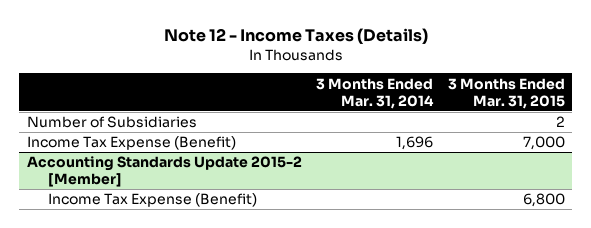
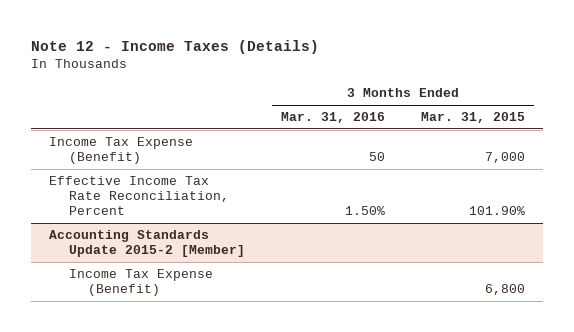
[316,77,435,109] 3 Months Ended Mar. 31, 2014 -> none
none -> [280,112,385,124] Mar. 31, 2016
[26,116,197,129] Number of Subsidiaries -> none
none -> [49,176,229,216] Effective Income Tax Rate Reconciliation, Percent

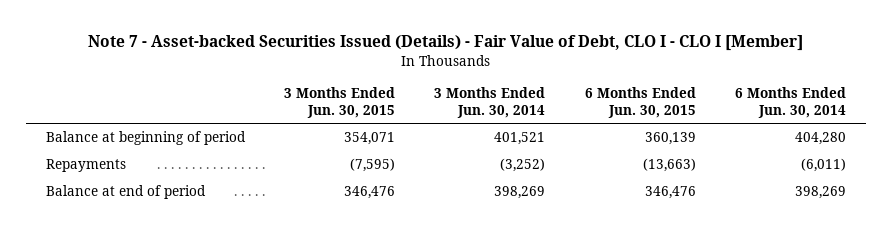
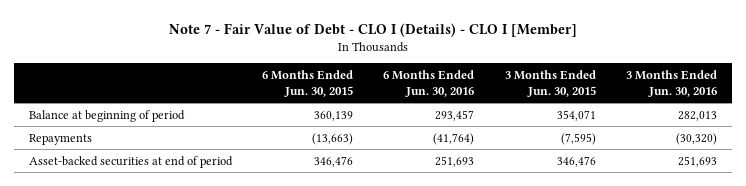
[87,35,803,52] Note 7 - Asset-backed Securities Issued (Details) - Fair Value of Debt, CLO I - CLO I [Member] -> [168,22,577,37] Note 7 - Fair Value of Debt - CLO I (Details) - CLO I [Member]
[434,86,546,118] 3 Months Ended Jun. 30, 2014 -> none
[735,86,847,118] 6 Months Ended Jun. 30, 2014 -> none
none -> [383,69,475,97] 6 Months Ended Jun. 30, 2016
none -> [625,69,717,97] 3 Months Ended Jun. 30, 2016
[45,185,206,200] Balance at end of period -> [29,155,234,168] Asset-backed securities at end of period

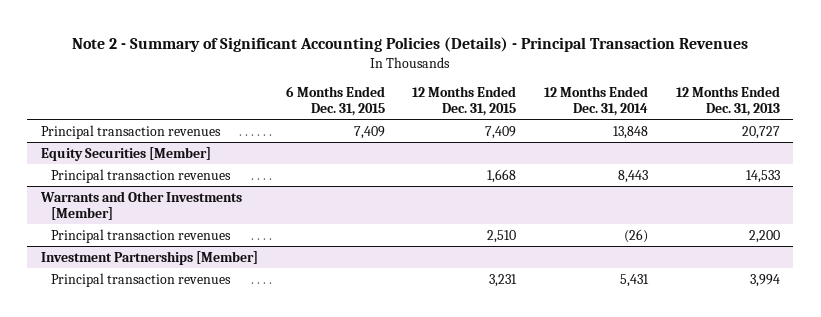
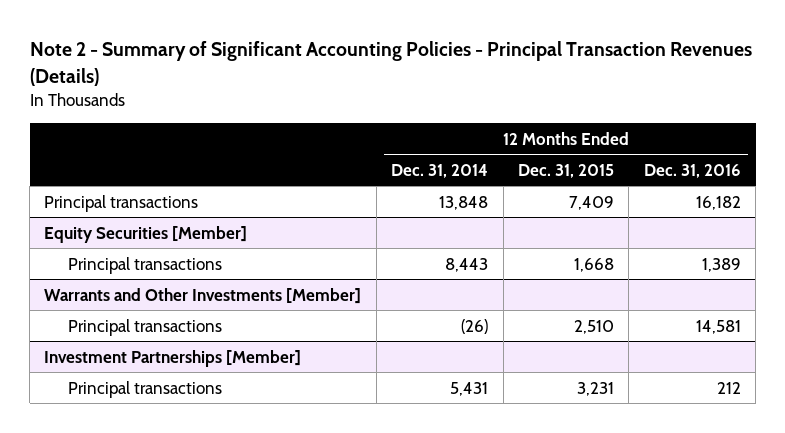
[72,36,749,52] Note 2 - Summary of Significant Accounting Policies (Details) - Principal Transaction Revenues -> [29,41,752,86] Note 2 - Summary of Significant Accounting Policies - Principal Transaction Revenues (Details)
[285,86,385,117] 6 Months Ended Dec. 31, 2015 -> none
[675,86,780,117] 12 Months Ended Dec. 31, 2013 -> none
none -> [643,163,741,178] Dec. 31, 2016
[41,124,222,139] Principal transaction revenues -> [44,194,199,212] Principal transactions
[51,168,232,183] Principal transaction revenues -> [68,256,223,274] Principal transactions
[51,228,232,243] Principal transaction revenues -> [68,318,223,336] Principal transactions
[51,272,232,287] Principal transaction revenues -> [68,380,223,398] Principal transactions

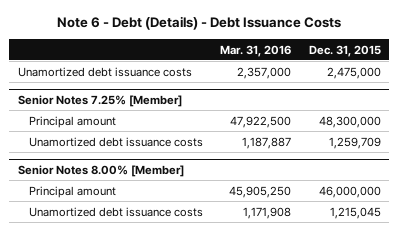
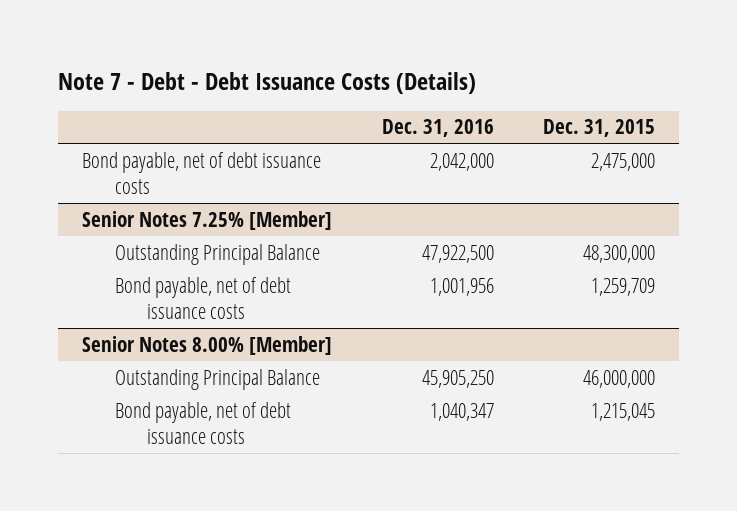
[57,16,342,31] Note 6 - Debt (Details) - Debt Issuance Costs -> [57,72,476,95] Note 7 - Debt - Debt Issuance Costs (Details)
[220,44,292,57] Mar. 31, 2016 -> none
none -> [381,119,494,138] Dec. 31, 2016
[17,66,192,77] Unamortized debt issuance costs -> [82,151,322,194] Bond payable, net of debt issuance costs
[28,115,116,128] Principal amount -> [114,243,320,265] Outstanding Principal Balance
[28,136,203,147] Unamortized debt issuance costs -> [114,276,291,319] Bond payable, net of debt issuance costs
[28,185,116,198] Principal amount -> [114,368,320,390] Outstanding Principal Balance
[28,206,203,217] Unamortized debt issuance costs -> [114,401,291,444] Bond payable, net of debt issuance costs

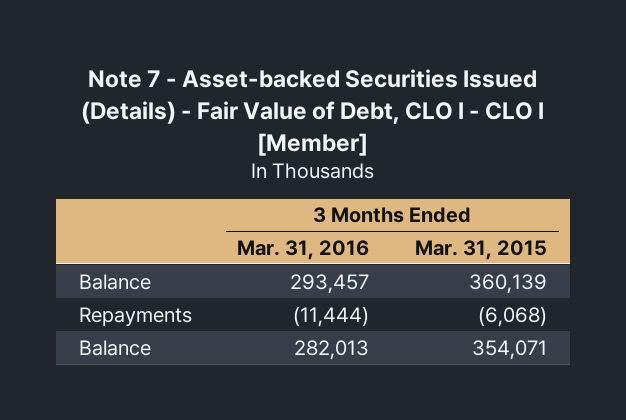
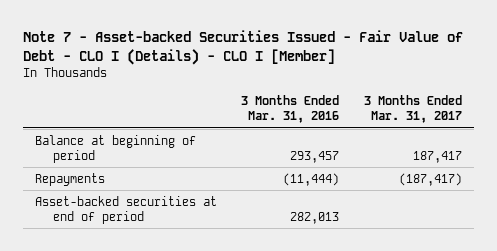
[80,69,544,156] Note 7 - Asset-backed Securities Issued (Details) - Fair Value of Debt, CLO I - CLO I [Member] -> [22,29,463,65] Note 7 - Asset-backed Securities Issued - Fair Value of Debt - CLO I (Details) - CLO I [Member]
[415,239,548,260] Mar. 31, 2015 -> none
none -> [363,95,462,124] 3 Months Ended Mar. 31, 2017
[78,273,151,290] Balance -> [35,134,197,163] Balance at beginning of period
[78,339,151,356] Balance -> [35,195,218,224] Asset-backed securities at end of period

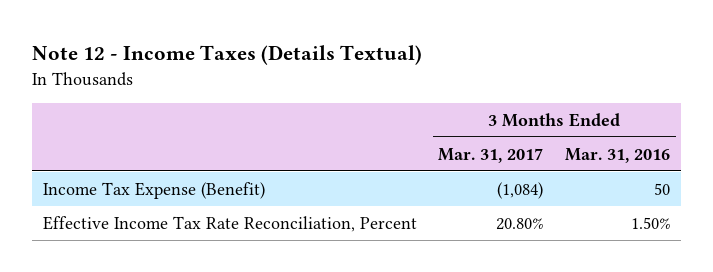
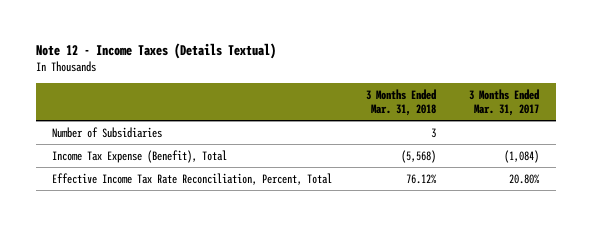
[565,147,671,163] Mar. 31, 2016 -> none
none -> [365,88,436,117] 3 Months Ended Mar. 31, 2018
none -> [52,126,163,138] Number of Subsidiaries
[42,181,265,199] Income Tax Expense (Benefit) -> [52,149,228,163] Income Tax Expense (Benefit), Total
[42,215,417,232] Effective Income Tax Rate Reconciliation, Percent -> [52,172,333,185] Effective Income Tax Rate Reconciliation, Percent, Total

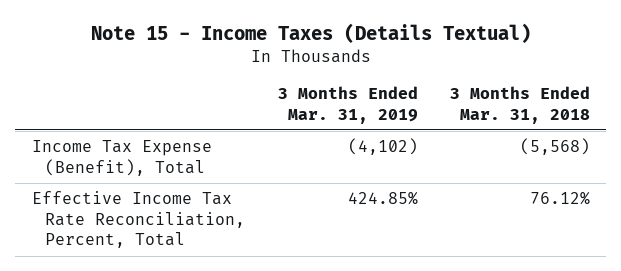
[35,42,276,59] Note 12 - Income Taxes (Details Textual) -> [90,23,531,44] Note 15 - Income Taxes (Details Textual)
[469,88,540,117] 3 Months Ended Mar. 31, 2017 -> none
none -> [277,86,418,124] 3 Months Ended Mar. 31, 2019
[52,126,163,138] Number of Subsidiaries -> none

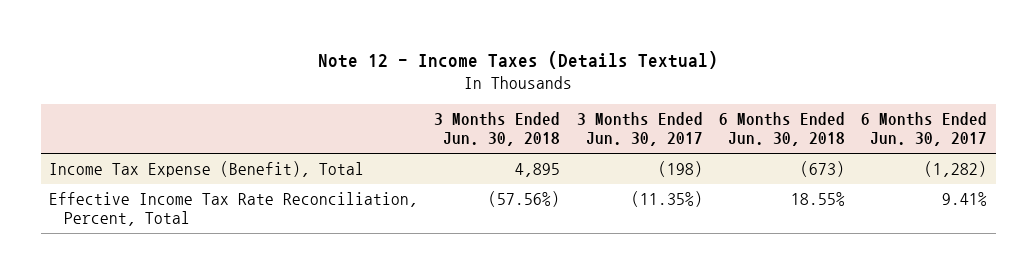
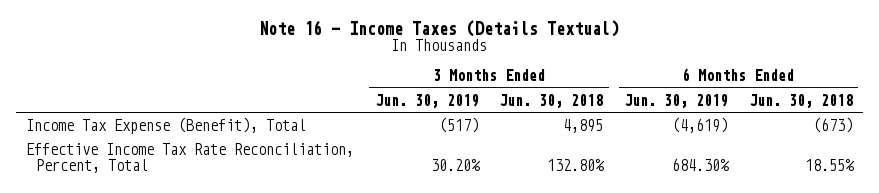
[318,50,719,69] Note 12 - Income Taxes (Details Textual) -> [259,19,620,37] Note 16 - Income Taxes (Details Textual)
[576,112,703,147] 3 Months Ended Jun. 30, 2017 -> none
[861,112,988,147] 6 Months Ended Jun. 30, 2017 -> none
none -> [374,93,479,108] Jun. 30, 2019
none -> [624,93,729,108] Jun. 30, 2019
[488,191,561,208] (57.56%) -> [547,158,606,171] 132.80%

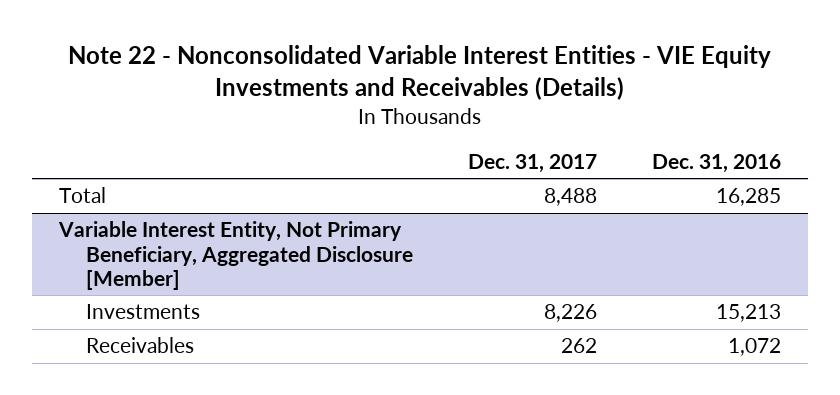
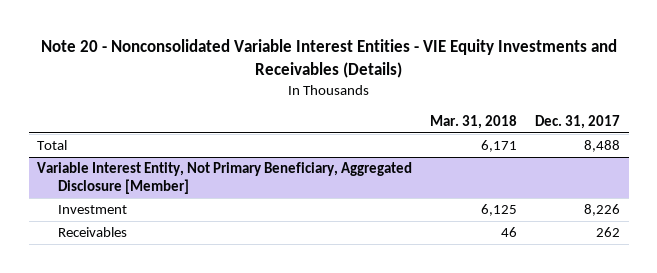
[68,44,772,100] Note 22 - Nonconsolidated Variable Interest Entities - VIE Equity Investments and Receivables (Details) -> [40,38,617,78] Note 20 - Nonconsolidated Variable Interest Entities - VIE Equity Investments and Receivables (Details)
[651,153,781,173] Dec. 31, 2016 -> none
none -> [430,115,518,130] Mar. 31, 2018
[85,304,200,320] Investments -> [58,205,128,215] Investment

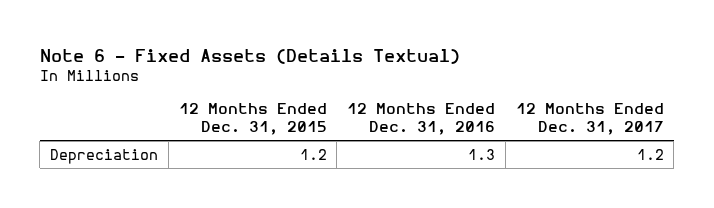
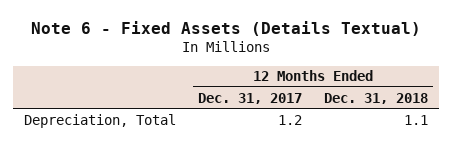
[178,103,327,136] 12 Months Ended Dec. 31, 2015 -> none
[347,103,496,136] 12 Months Ended Dec. 31, 2016 -> none
none -> [323,92,428,104] Dec. 31, 2018
[49,148,158,164] Depreciation -> [24,113,177,128] Depreciation, Total

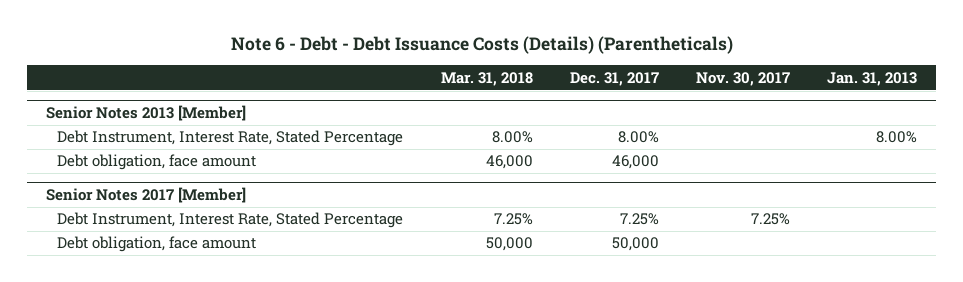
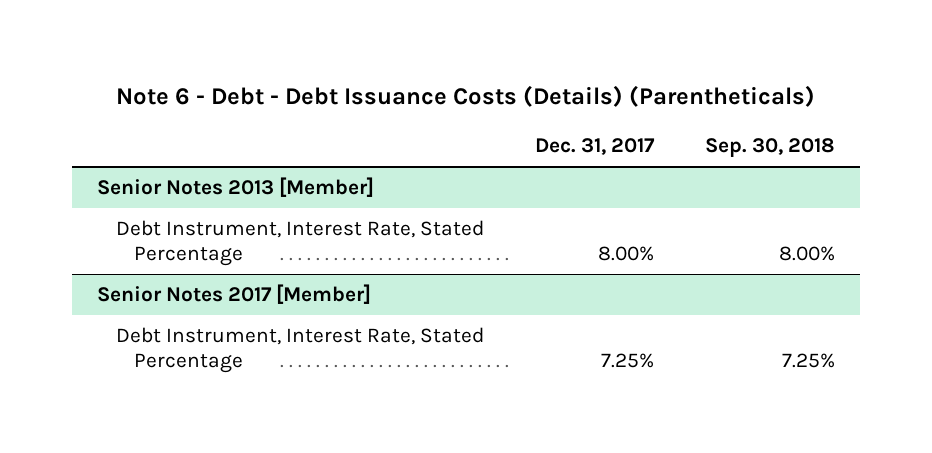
[440,71,533,86] Mar. 31, 2018 -> none
[696,71,791,86] Nov. 30, 2017 -> none
[827,71,918,86] Jan. 31, 2013 -> none
none -> [704,138,835,158] Sep. 30, 2018
[57,154,257,171] Debt obligation, face amount -> none
[57,236,257,253] Debt obligation, face amount -> none

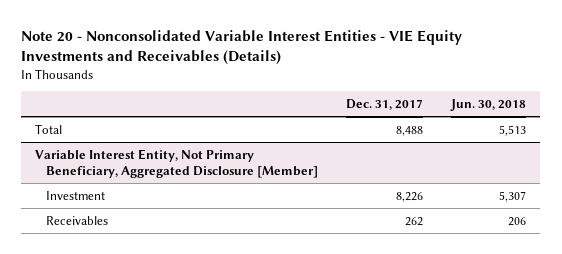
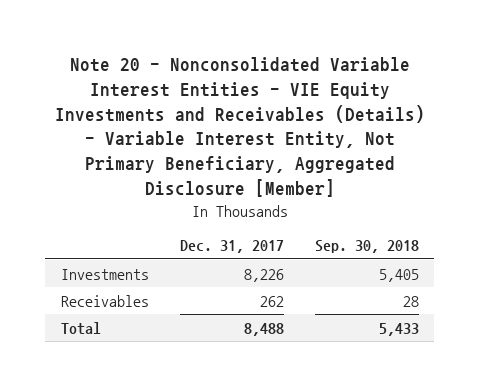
[21,30,463,66] Note 20 - Nonconsolidated Variable Interest Entities - VIE Equity Investments and Receivables (Details) -> [54,56,425,198] Note 20 - Nonconsolidated Variable Interest Entities - VIE Equity Investments and Receivables (Details) - Variable Interest Entity, Not Primary Beneficiary, Aggregated Disclosure [Member]
[450,99,527,112] Jun. 30, 2018 -> none
none -> [314,240,419,254] Sep. 30, 2018
[35,148,318,178] Variable Interest Entity, Not Primary Beneficiary, Aggregated Disclosure [Member] -> none
[45,190,105,200] Investment -> [60,268,149,280] Investments
[35,123,63,134] Total -> [60,321,101,335] Total

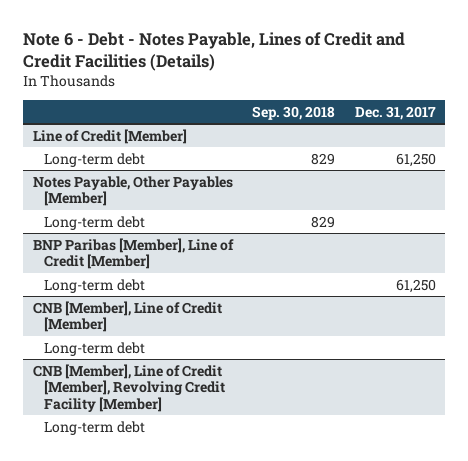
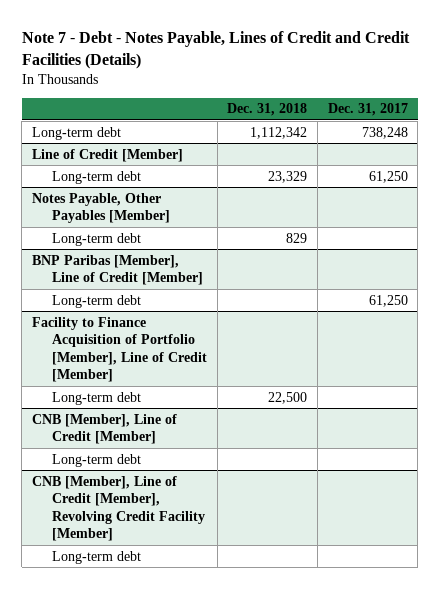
[23,32,406,72] Note 6 - Debt - Notes Payable, Lines of Credit and Credit Facilities (Details) -> [21,31,410,69] Note 7 - Debt - Notes Payable, Lines of Credit and Credit Facilities (Details)
[252,105,336,120] Sep. 30, 2018 -> none
none -> [227,103,308,117] Dec. 31, 2018
none -> [31,126,121,140] Long-term debt
none -> [31,316,208,383] Facility to Finance Acquisition of Portfolio [Member], Line of Credit [Member]
none -> [52,391,142,405] Long-term debt

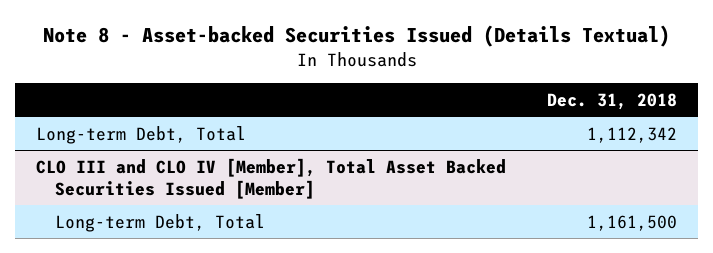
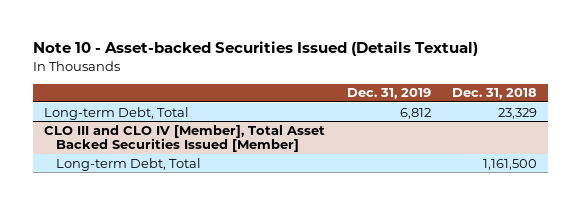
[42,25,670,48] Note 8 - Asset-backed Securities Issued (Details Textual) -> [33,41,479,57] Note 10 - Asset-backed Securities Issued (Details Textual)
none -> [346,88,431,100] Dec. 31, 2019
[587,126,678,143] 1,112,342 -> [498,107,538,119] 23,329

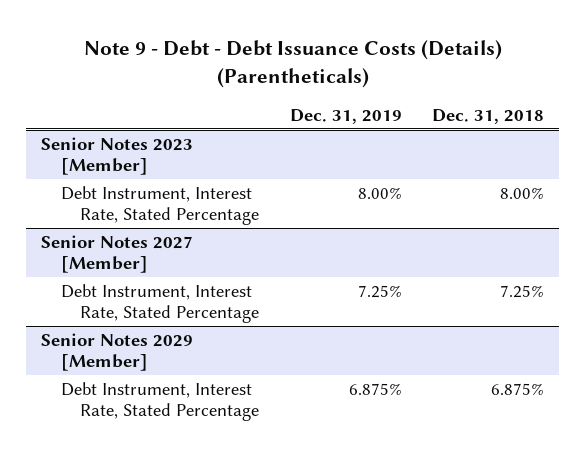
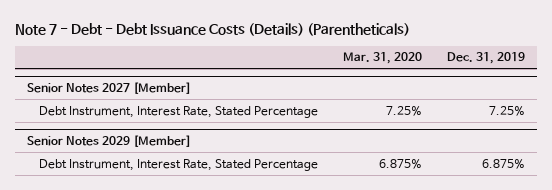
[83,39,502,89] Note 9 - Debt - Debt Issuance Costs (Details) (Parentheticals) -> [14,22,410,36] Note 7 - Debt - Debt Issuance Costs (Details) (Parentheticals)
[431,109,544,125] Dec. 31, 2018 -> none
none -> [342,52,422,65] Mar. 31, 2020
[41,136,194,176] Senior Notes 2023 [Member] -> none
[60,185,260,226] Debt Instrument, Interest Rate, Stated Percentage -> none

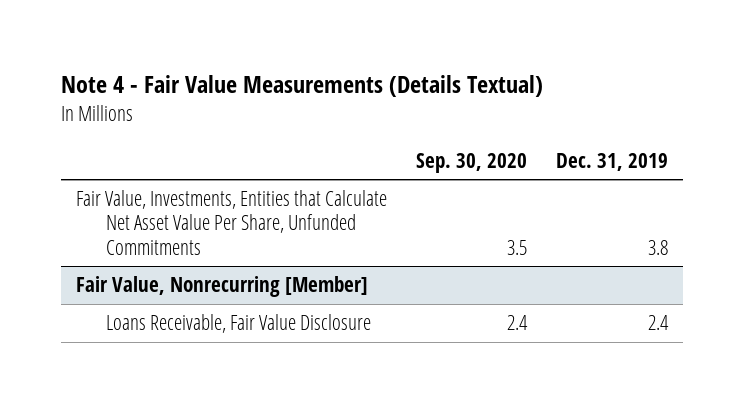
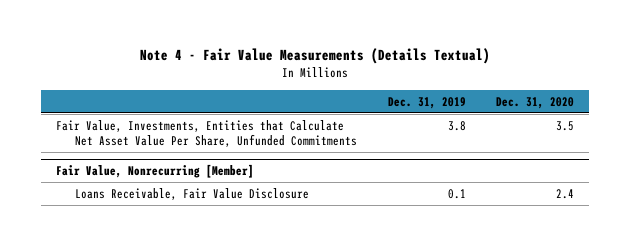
[415,152,527,173] Sep. 30, 2020 -> none
none -> [495,96,574,109] Dec. 31, 2020
[648,315,670,331] 2.4 -> [447,188,466,199] 0.1

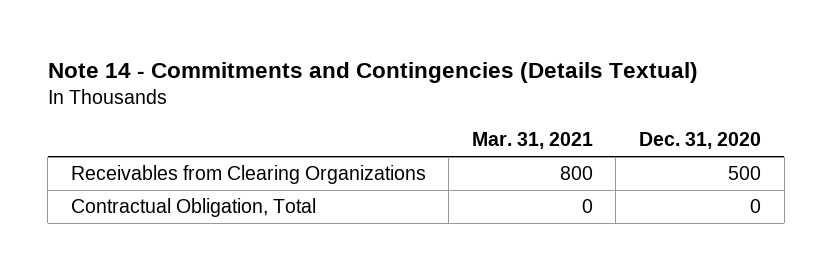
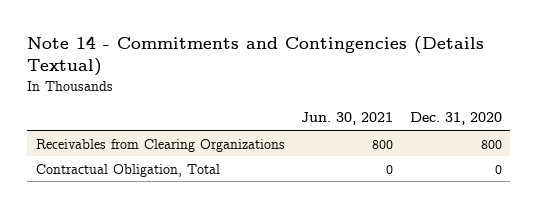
[471,132,593,150] Mar. 31, 2021 -> none
none -> [301,112,394,126] Jun. 30, 2021
[728,165,762,180] 500 -> [480,139,502,149] 800

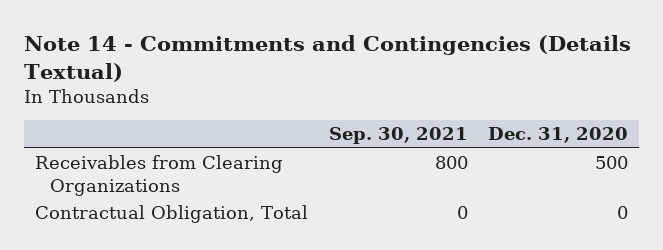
[301,112,394,126] Jun. 30, 2021 -> none
none -> [328,127,468,145] Sep. 30, 2021
[480,139,502,149] 800 -> [595,156,629,170] 500

